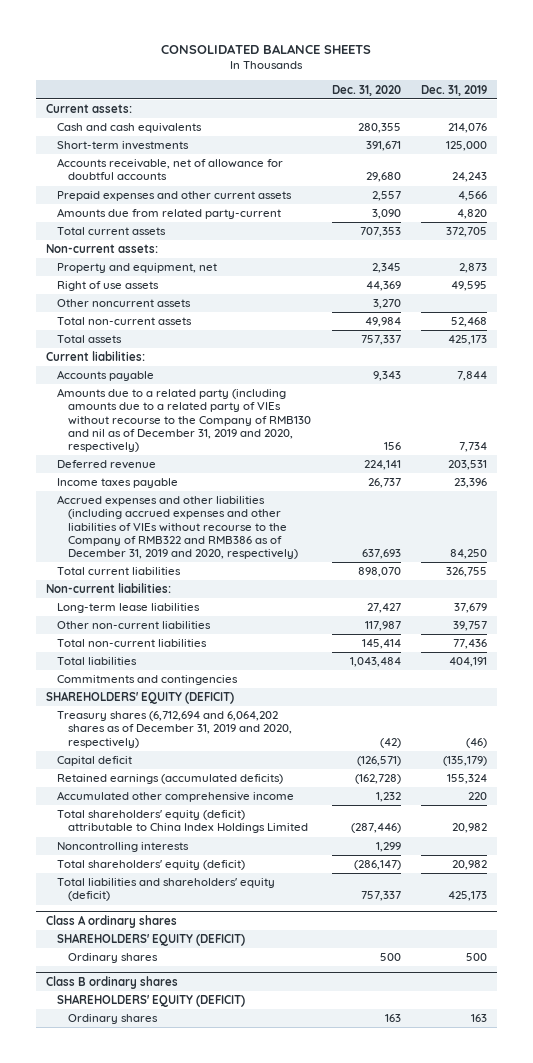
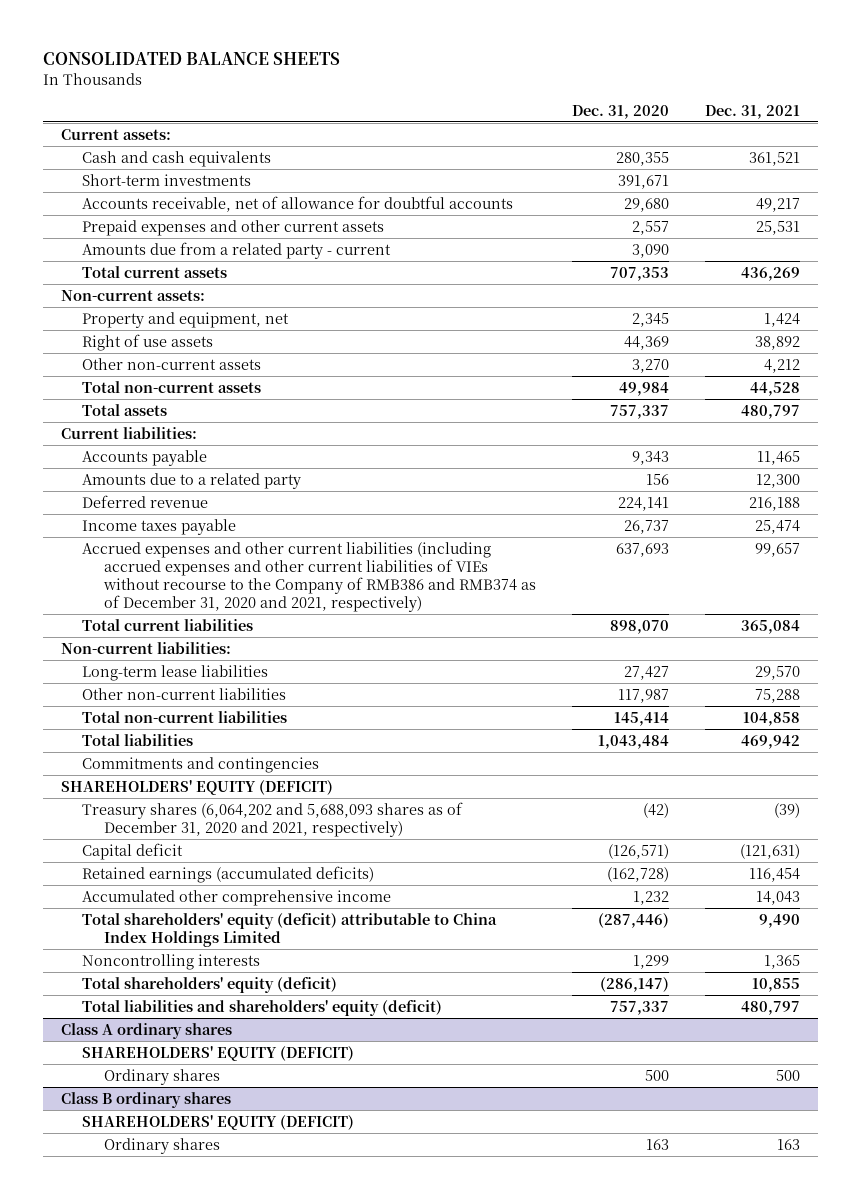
[420,84,487,96] Dec. 31, 2019 -> none
none -> [705,104,801,119] Dec. 31, 2021
[57,208,282,220] Amounts due from related party-current -> [82,241,392,259] Amounts due from a related party - current
[57,299,192,308] Other noncurrent assets -> [82,357,262,370] Other non-current assets
[57,388,312,452] Amounts due to a related party (including amounts due to a related party of VIEs without recourse to the Company of RMB130 and nil as of December 31, 2019 and 2020, respectively) -> [82,472,302,489] Amounts due to a related party
[57,495,299,559] Accrued expenses and other liabilities (including accrued expenses and other liabilities of VIEs without recourse to the Company of RMB322 and RMB386 as of December 31, 2019 and 2020, respectively) -> [82,541,536,612] Accrued expenses and other current liabilities (including accrued expenses and other current liabilities of VIEs without recourse to the Company of RMB386 and RMB374 as of December 31, 2020 and 2021, respectively)
[57,711,293,748] Treasury shares (6,712,694 and 6,064,202 shares as of December 31, 2019 and 2020, respectively) -> [82,801,464,837] Treasury shares (6,064,202 and 5,688,093 shares as of December 31, 2020 and 2021, respectively)

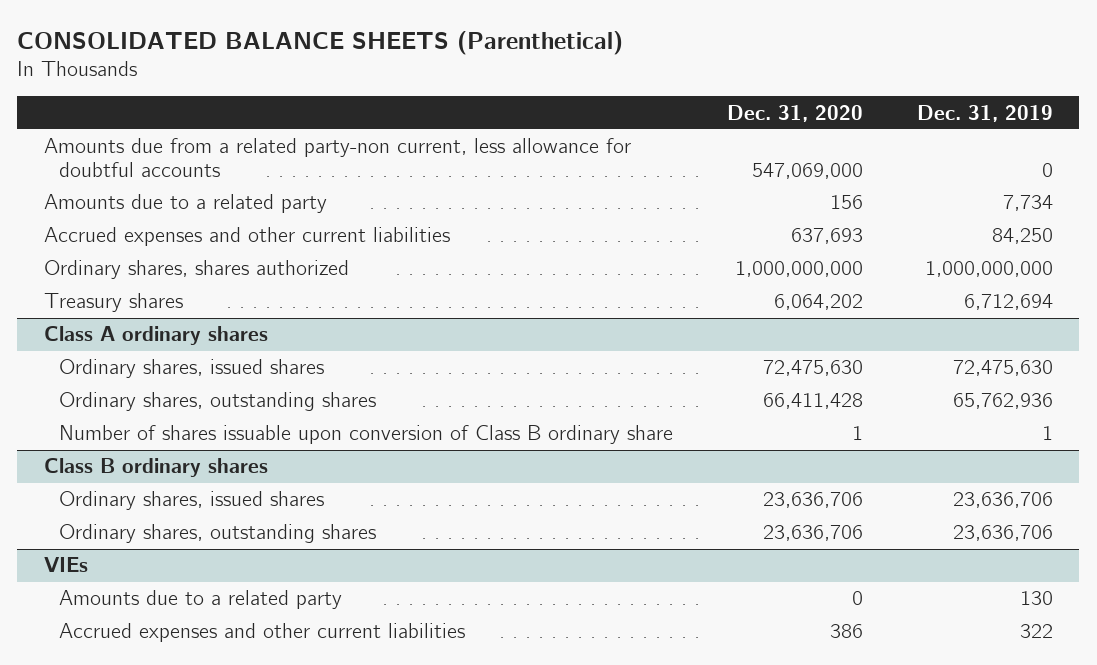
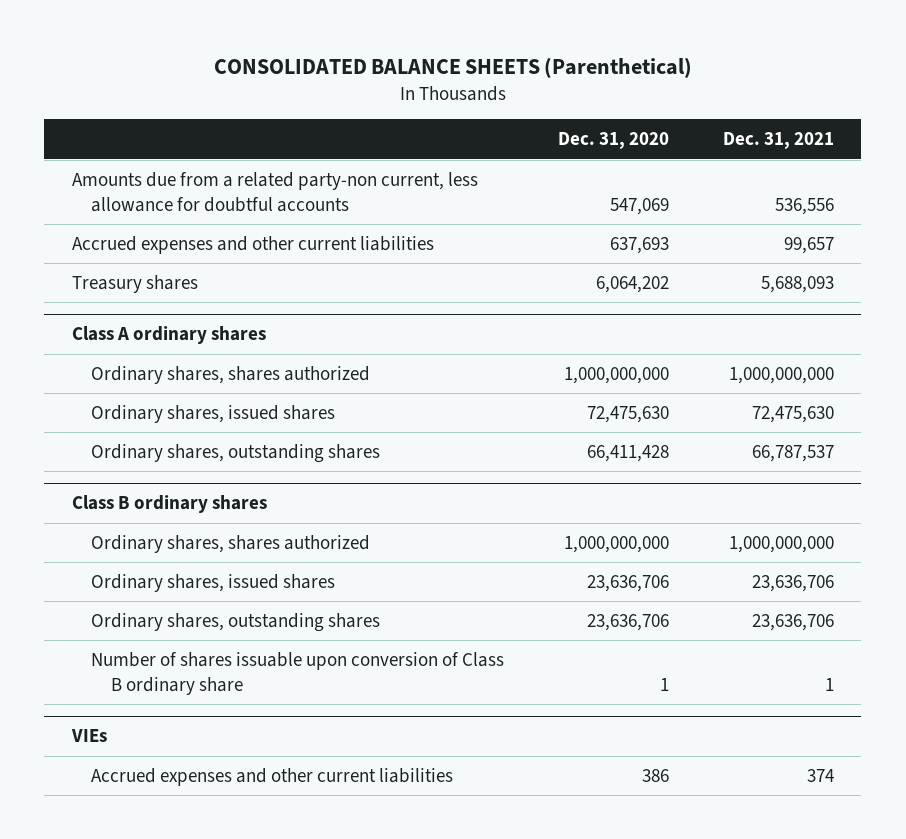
[916,104,1053,122] Dec. 31, 2019 -> none
none -> [723,132,835,150] Dec. 31, 2021
[44,194,328,214] Amounts due to a related party -> none
[751,163,863,180] 547,069,000 -> [610,197,670,215] 547,069
[44,260,350,280] Ordinary shares, shares authorized -> none
none -> [91,365,371,384] Ordinary shares, shares authorized
[59,425,674,445] Number of shares issuable upon conversion of Class B ordinary share -> none
none -> [91,534,371,553] Ordinary shares, shares authorized
none -> [91,651,505,695] Number of shares issuable upon conversion of Class B ordinary share
[59,590,343,610] Amounts due to a related party -> none

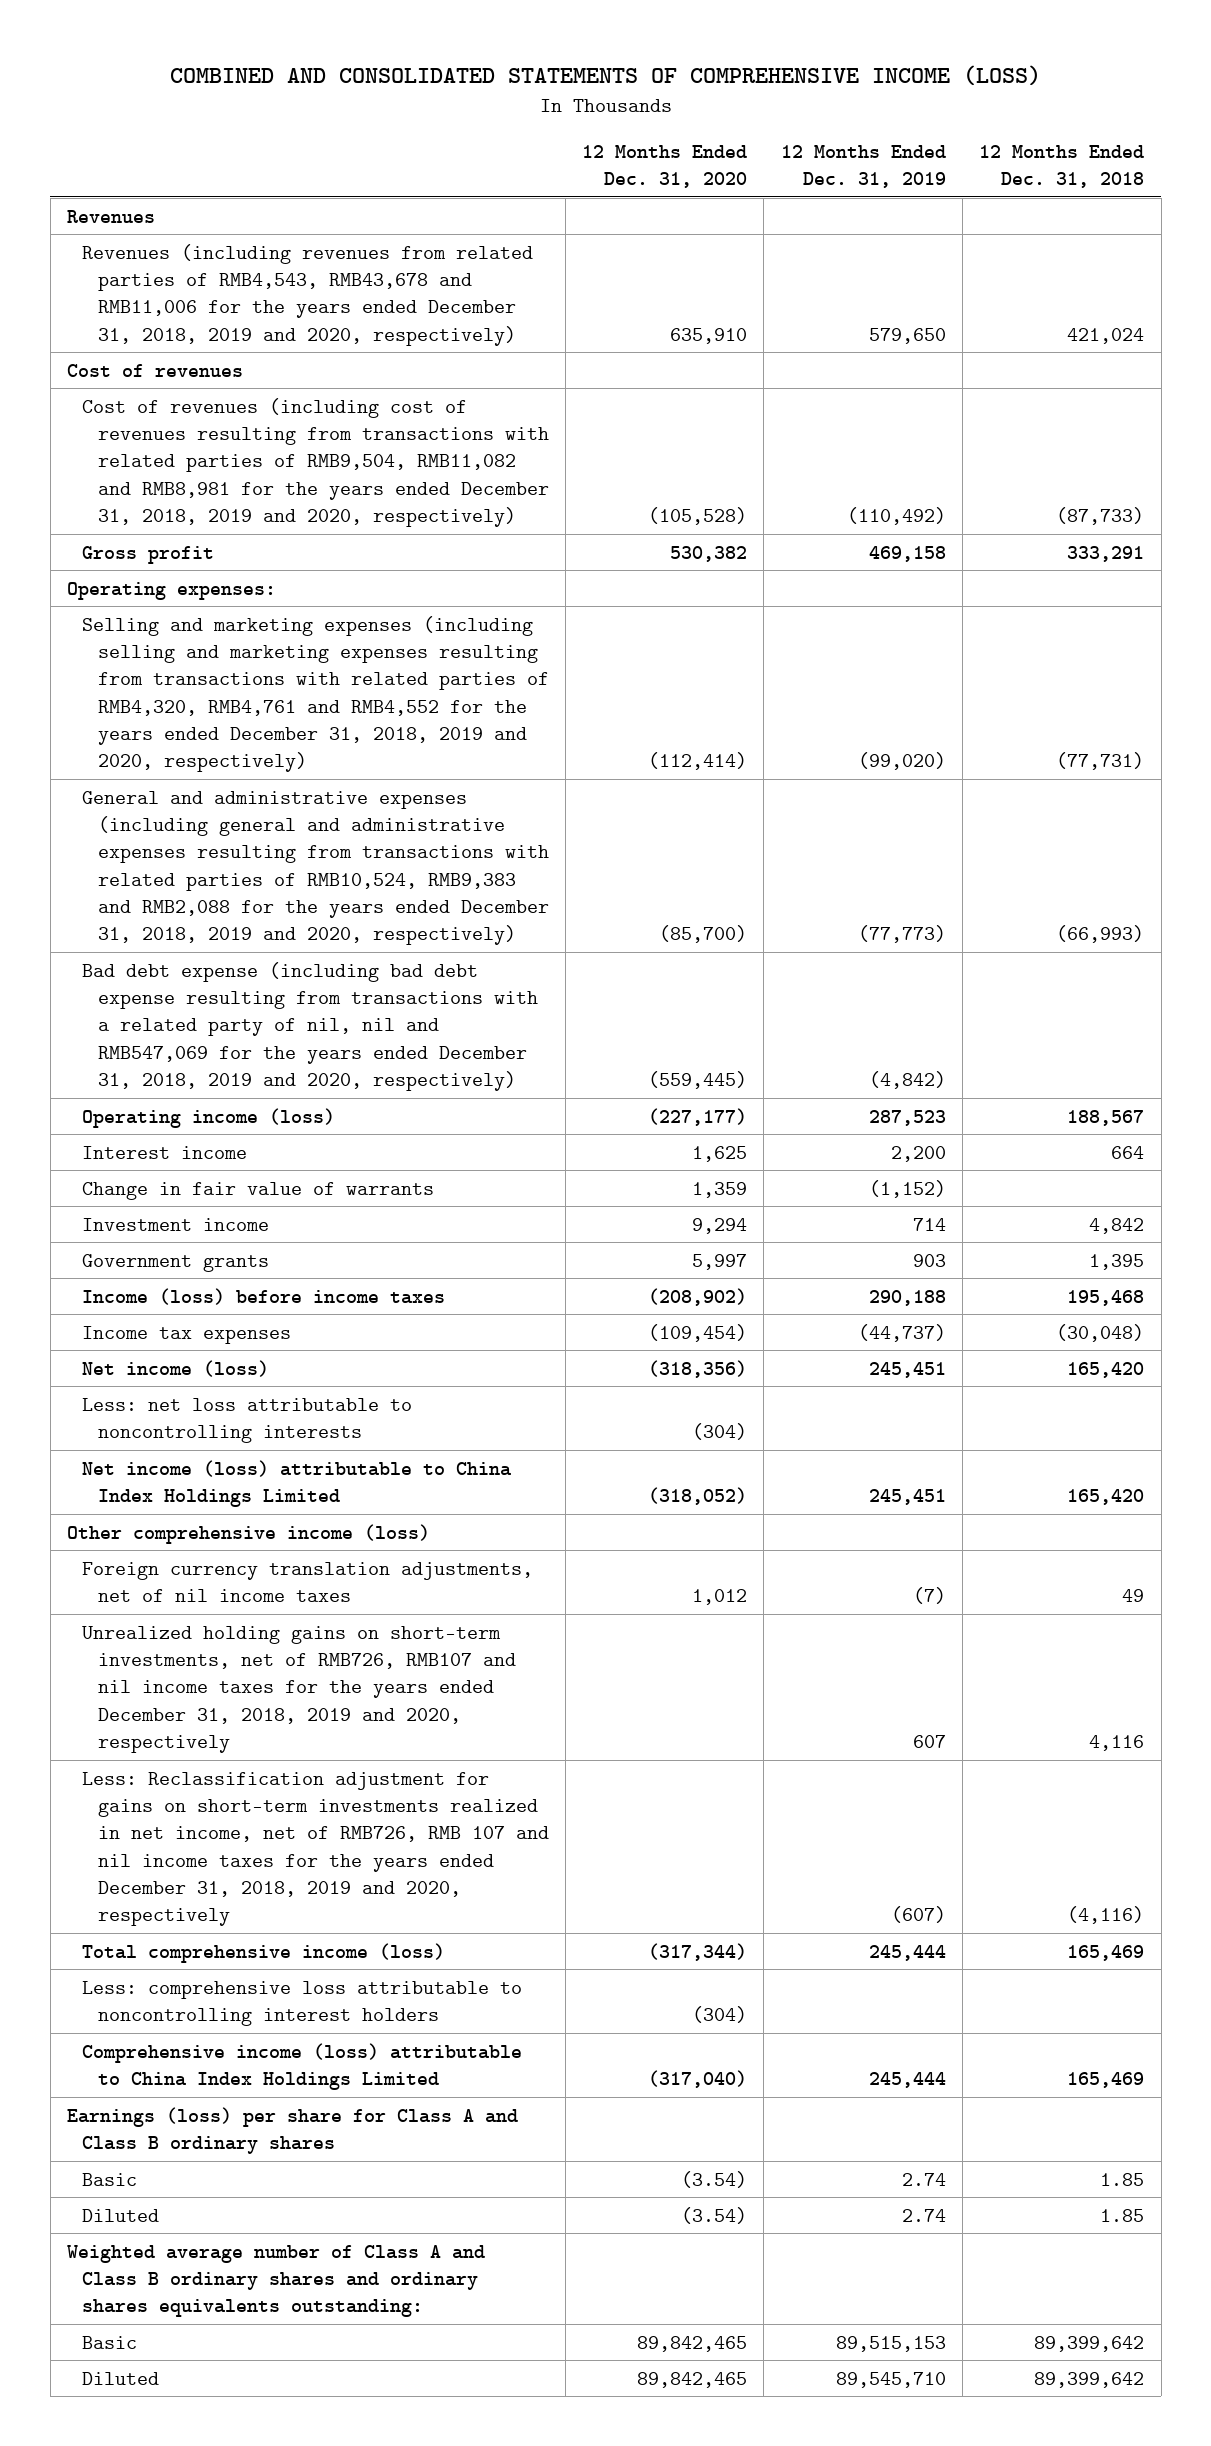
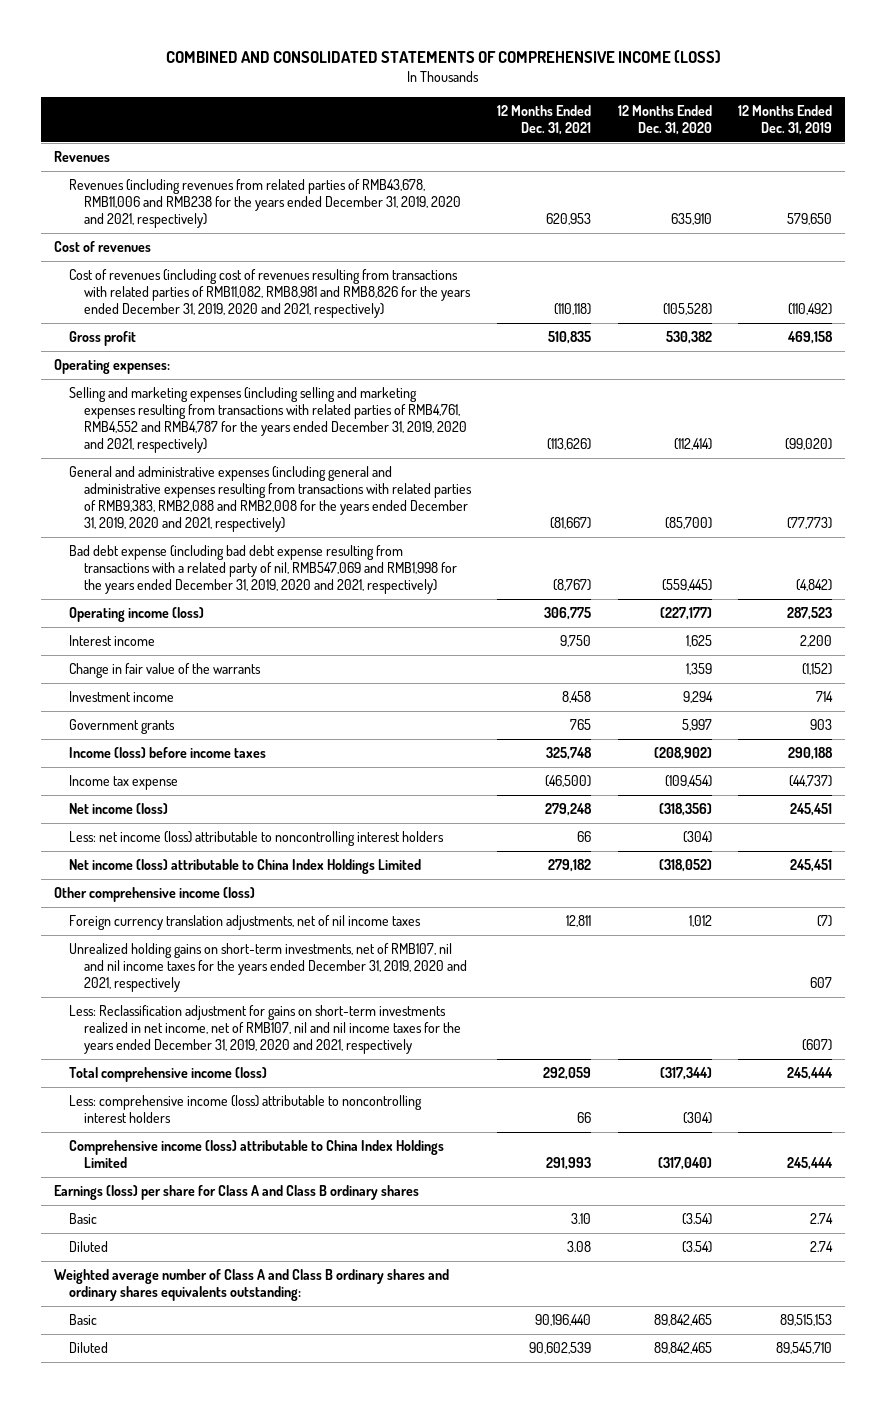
[979,144,1145,188] 12 Months Ended Dec. 31, 2018 -> none
none -> [497,104,592,135] 12 Months Ended Dec. 31, 2021
[82,243,534,346] Revenues (including revenues from related parties of RMB4,543, RMB43,678 and RMB11,006 for the years ended December 31, 2018, 2019 and 2020, respectively) -> [69,179,462,229] Revenues (including revenues from related parties of RMB43,678, RMB11,006 and RMB238 for the years ended December 31, 2019, 2020 and 2021, respectively)
[82,397,549,528] Cost of revenues (including cost of revenues resulting from transactions with related parties of RMB9,504, RMB11,082 and RMB8,981 for the years ended December 31, 2018, 2019 and 2020, respectively) -> [69,269,472,319] Cost of revenues (including cost of revenues resulting from transactions with related parties of RMB11,082, RMB8,981 and RMB8,826 for the years ended December 31, 2019, 2020 and 2021, respectively)
[82,615,549,773] Selling and marketing expenses (including selling and marketing expenses resulting from transactions with related parties of RMB4,320, RMB4,761 and RMB4,552 for the years ended December 31, 2018, 2019 and 2020, respectively) -> [69,387,468,454] Selling and marketing expenses (including selling and marketing expenses resulting from transactions with related parties of RMB4,761, RMB4,552 and RMB4,787 for the years ended December 31, 2019, 2020 and 2021, respectively)
[82,790,549,946] General and administrative expenses (including general and administrative expenses resulting from transactions with related parties of RMB10,524, RMB9,383 and RMB2,088 for the years ended December 31, 2018, 2019 and 2020, respectively) -> [69,466,473,533] General and administrative expenses (including general and administrative expenses resulting from transactions with related parties of RMB9,383, RMB2,088 and RMB2,008 for the years ended December 31, 2019, 2020 and 2021, respectively)
[82,961,538,1092] Bad debt expense (including bad debt expense resulting from transactions with a related party of nil, nil and RMB547,069 for the years ended December 31, 2018, 2019 and 2020, respectively) -> [69,545,458,595] Bad debt expense (including bad debt expense resulting from transactions with a related party of nil, RMB547,069 and RMB1,998 for the years ended December 31, 2019, 2020 and 2021, respectively)
[82,1181,435,1200] Change in fair value of warrants -> [69,663,262,679] Change in fair value of the warrants
[82,1325,292,1344] Income tax expenses -> [69,775,179,791] Income tax expense
[82,1397,413,1444] Less: net loss attributable to noncontrolling interests -> [69,831,445,847] Less: net income (loss) attributable to noncontrolling interest holders
[82,1625,516,1754] Unrealized holding gains on short-term investments, net of RMB726, RMB107 and nil income taxes for the years ended December 31, 2018, 2019 and 2020, respectively -> [69,943,468,993] Unrealized holding gains on short-term investments, net of RMB107, nil and nil income taxes for the years ended December 31, 2019, 2020 and 2021, respectively
[82,1771,549,1927] Less: Reclassification adjustment for gains on short-term investments realized in net income, net of RMB726, RMB 107 and nil income taxes for the years ended December 31, 2018, 2019 and 2020, respectively -> [69,1005,462,1055] Less: Reclassification adjustment for gains on short-term investments realized in net income, net of RMB107, nil and nil income taxes for the years ended December 31, 2019, 2020 and 2021, respectively
[82,1980,523,2027] Less: comprehensive loss attributable to noncontrolling interest holders -> [69,1095,423,1124] Less: comprehensive income (loss) attributable to noncontrolling interest holders

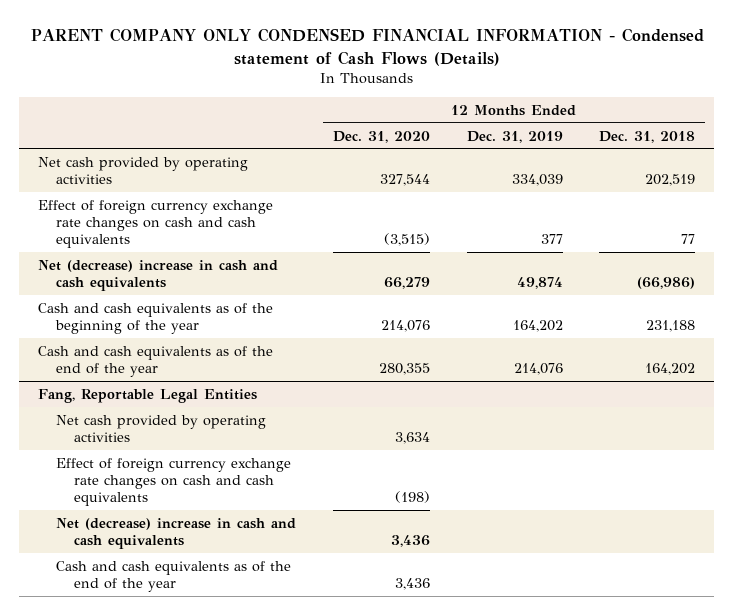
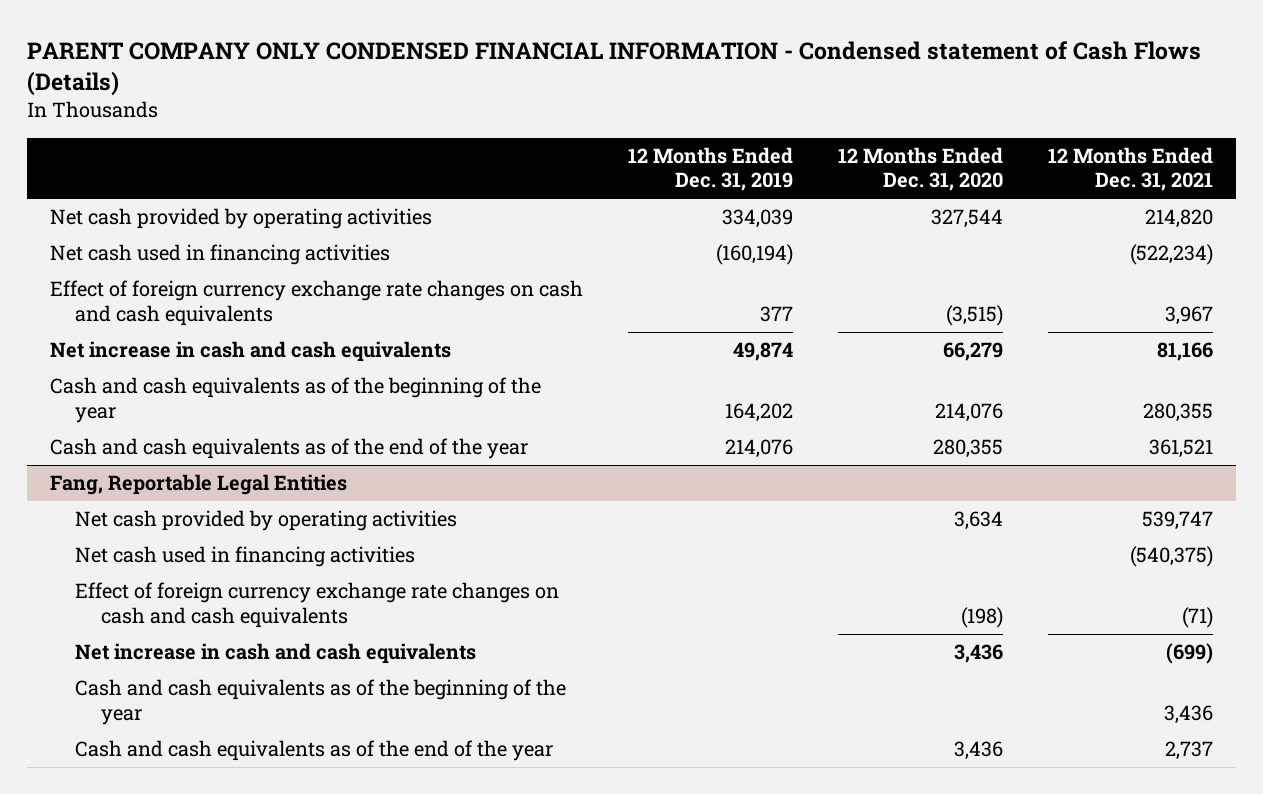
[599,130,696,143] Dec. 31, 2018 -> none
none -> [1048,146,1214,192] 12 Months Ended Dec. 31, 2021
none -> [49,244,390,266] Net cash used in financing activities
[37,259,278,291] Net (decrease) increase in cash and cash equivalents -> [49,341,451,363] Net increase in cash and cash equivalents
none -> [75,546,416,568] Net cash used in financing activities
[55,517,296,549] Net (decrease) increase in cash and cash equivalents -> [75,643,477,665] Net increase in cash and cash equivalents
none -> [75,679,567,725] Cash and cash equivalents as of the beginning of the year

